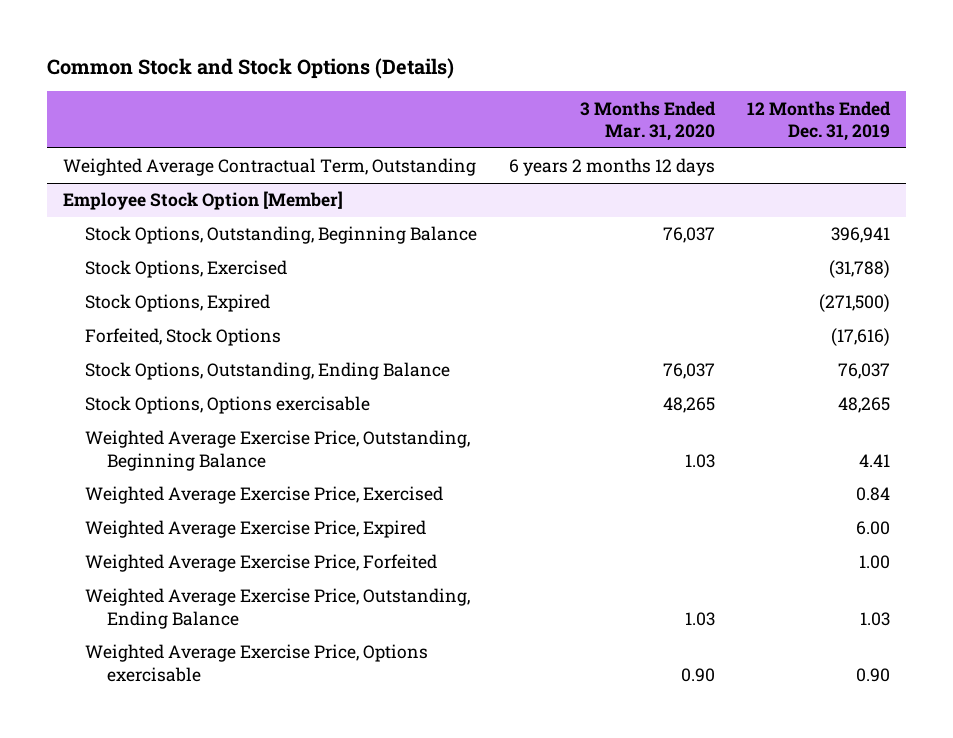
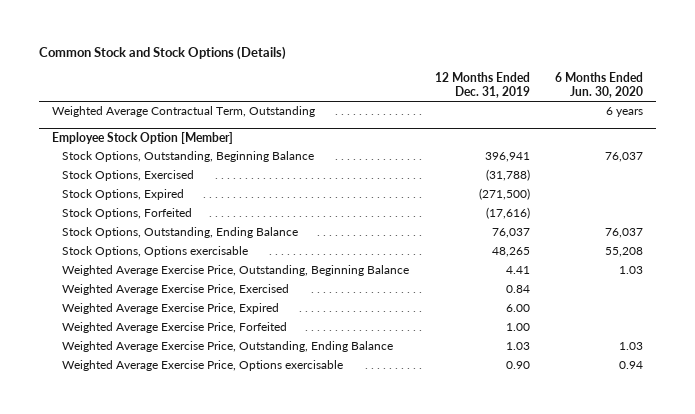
[579,100,716,141] 3 Months Ended Mar. 31, 2020 -> none
none -> [554,71,643,99] 6 Months Ended Jun. 30, 2020
[84,328,281,347] Forfeited, Stock Options -> [62,208,193,220] Stock Options, Forfeited

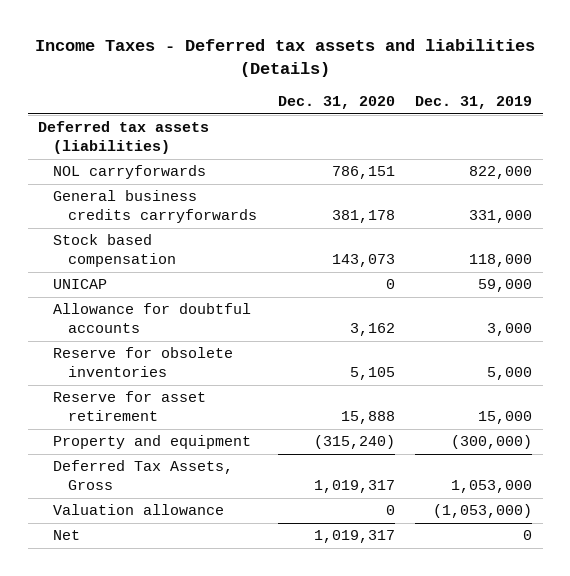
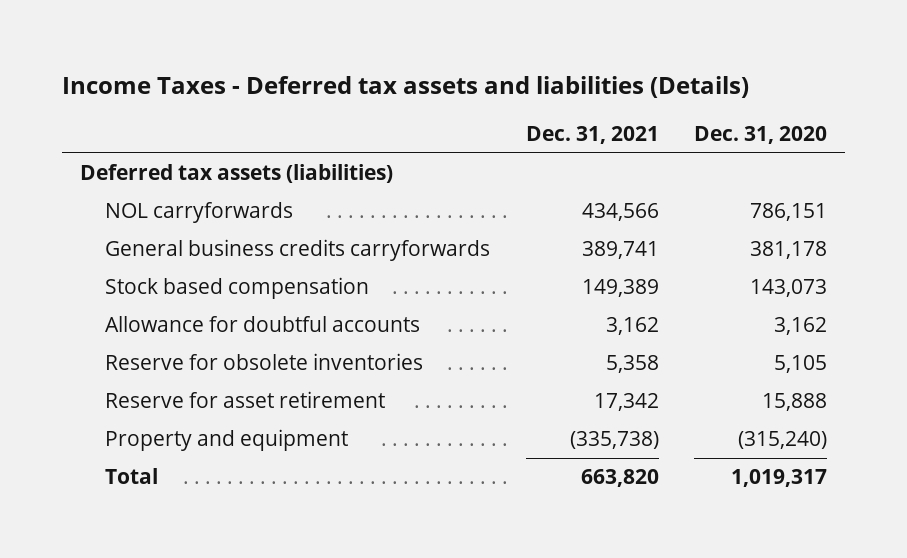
[415,95,533,109] Dec. 31, 2019 -> none
none -> [525,126,659,145] Dec. 31, 2021
[52,279,107,290] UNICAP -> none
[52,460,233,491] Deferred Tax Assets, Gross -> none
[52,504,224,516] Valuation allowance -> none
[52,530,80,541] Net -> [105,468,159,485] Total

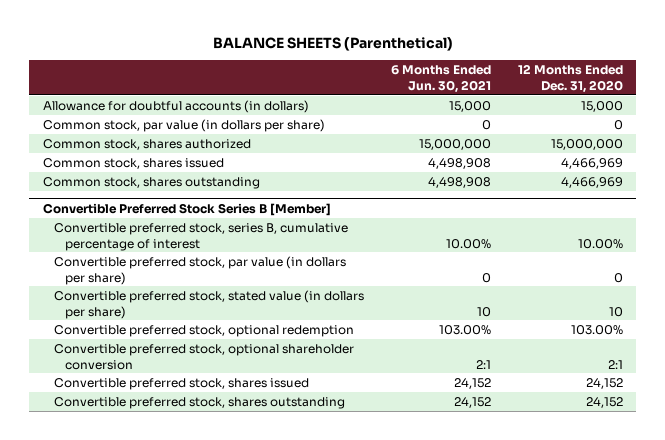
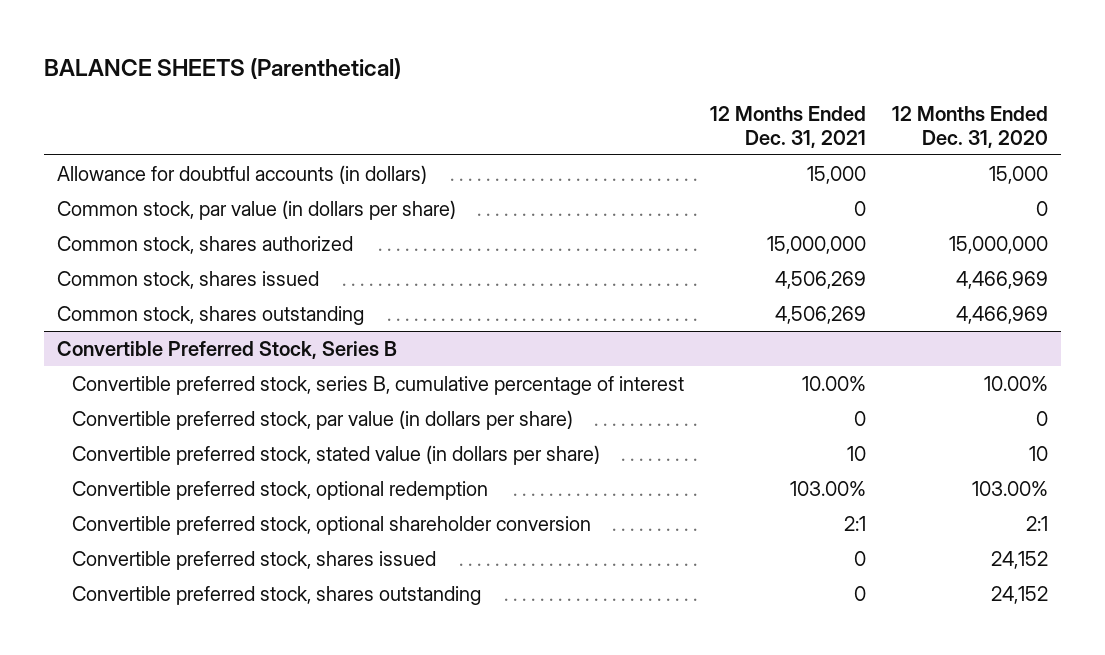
[390,65,491,93] 6 Months Ended Jun. 30, 2021 -> none
none -> [709,105,866,148] 12 Months Ended Dec. 31, 2021
[42,202,331,216] Convertible Preferred Stock Series B [Member] -> [57,340,398,359] Convertible Preferred Stock, Series B

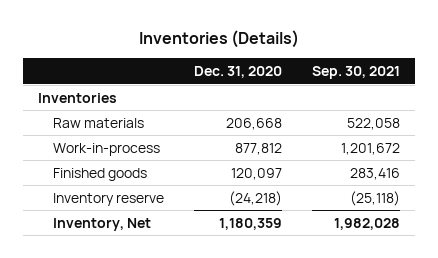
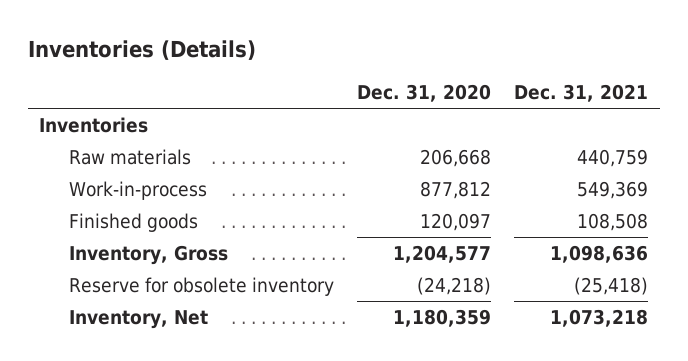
[311,66,400,80] Sep. 30, 2021 -> none
none -> [514,83,649,102] Dec. 31, 2021
none -> [69,244,229,265] Inventory, Gross
[52,192,164,206] Inventory reserve -> [69,276,335,296] Reserve for obsolete inventory

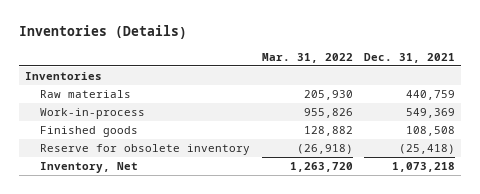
[357,83,492,102] Dec. 31, 2020 -> none
none -> [261,52,353,63] Mar. 31, 2022
[69,244,229,265] Inventory, Gross -> none

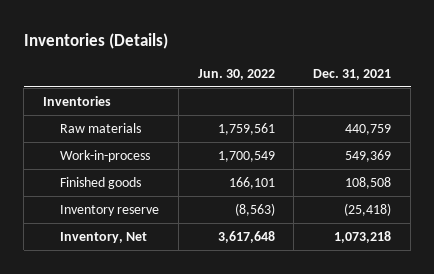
[261,52,353,63] Mar. 31, 2022 -> none
none -> [197,68,275,80] Jun. 30, 2022
[40,144,251,156] Reserve for obsolete inventory -> [60,205,160,217] Inventory reserve

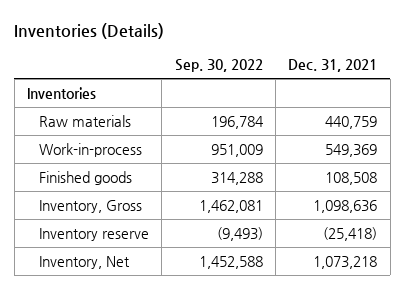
[197,68,275,80] Jun. 30, 2022 -> none
none -> [174,59,263,73] Sep. 30, 2022
none -> [39,200,143,214] Inventory, Gross

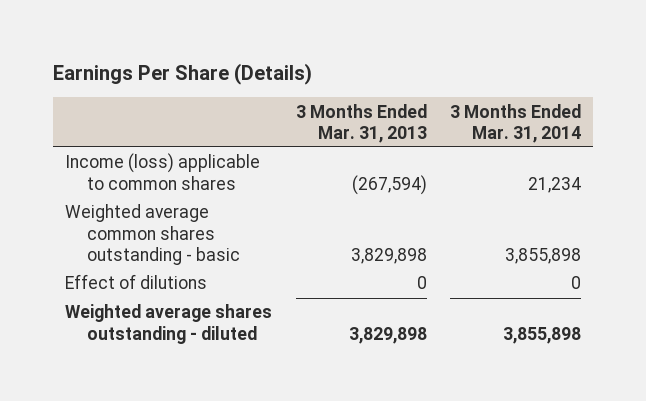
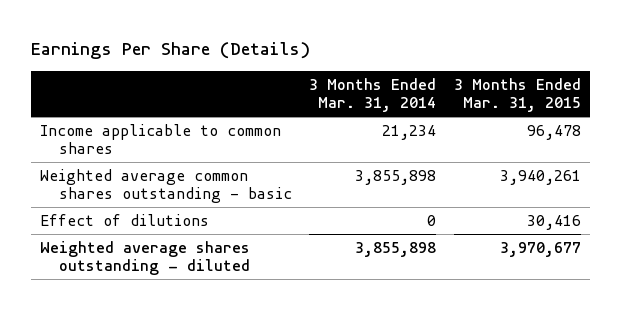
[295,103,427,143] 3 Months Ended Mar. 31, 2013 -> none
none -> [454,78,582,113] 3 Months Ended Mar. 31, 2015
[64,153,260,190] Income (loss) applicable to common shares -> [39,123,281,155] Income applicable to common shares

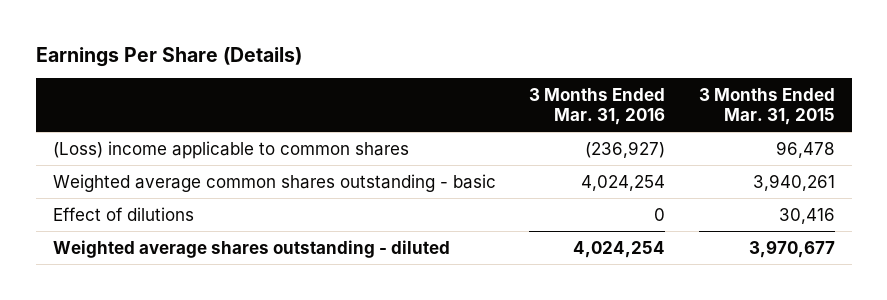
[309,78,437,113] 3 Months Ended Mar. 31, 2014 -> none
none -> [529,88,666,125] 3 Months Ended Mar. 31, 2016
[39,123,281,155] Income applicable to common shares -> [52,140,409,159] (Loss) income applicable to common shares

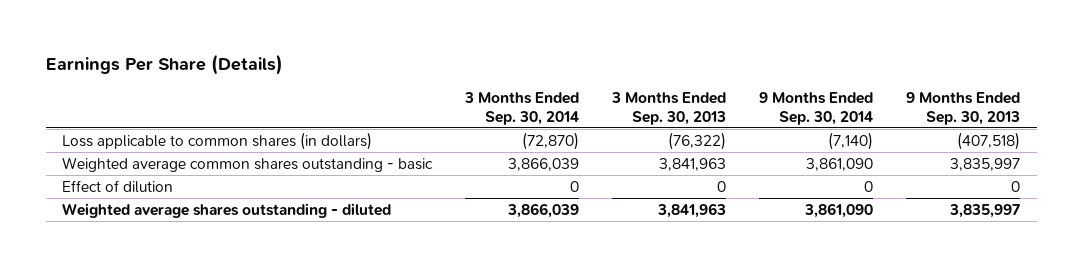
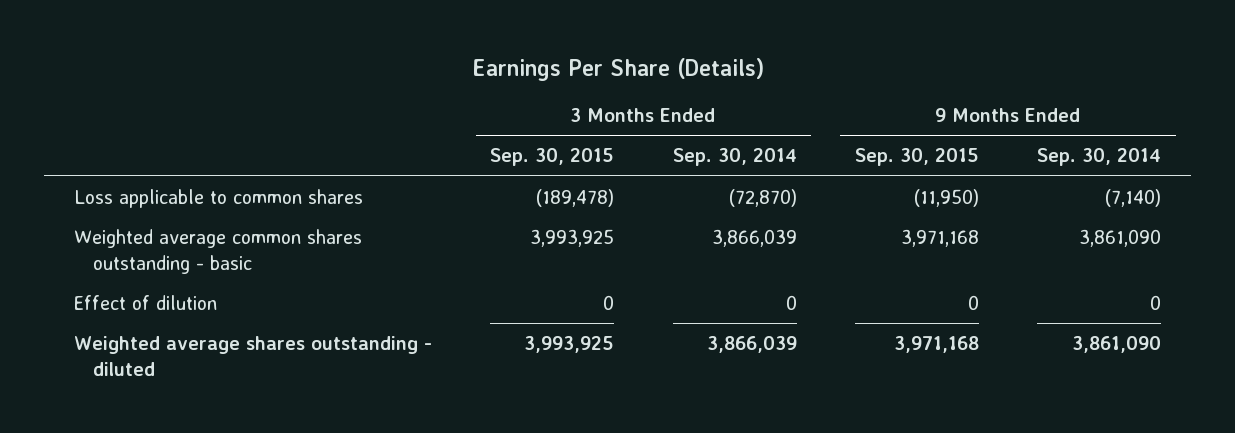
[611,91,727,125] 3 Months Ended Sep. 30, 2013 -> none
[906,91,1021,125] 9 Months Ended Sep. 30, 2013 -> none
none -> [490,148,615,167] Sep. 30, 2015
none -> [855,148,980,167] Sep. 30, 2015
[62,131,373,150] Loss applicable to common shares (in dollars) -> [73,188,363,208] Loss applicable to common shares

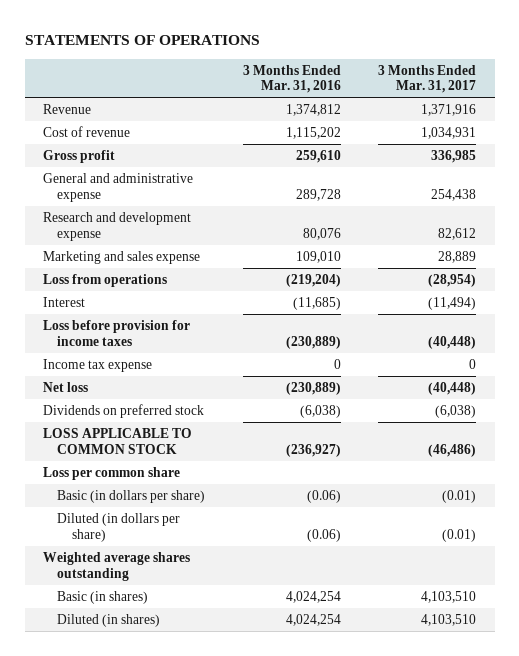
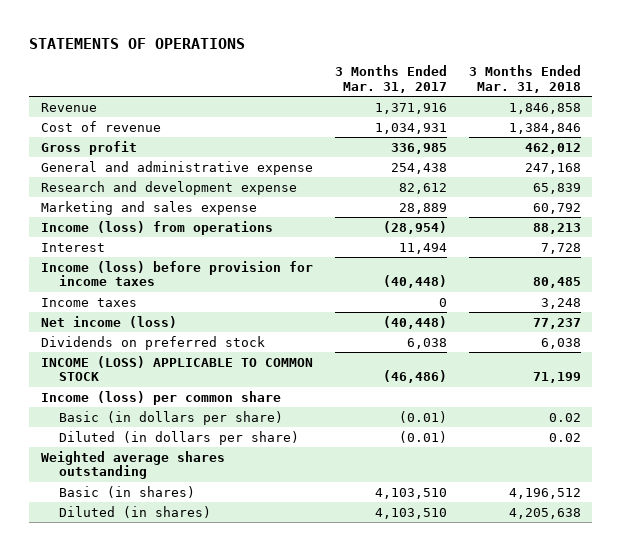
[242,64,341,94] 3 Months Ended Mar. 31, 2016 -> none
none -> [469,65,582,94] 3 Months Ended Mar. 31, 2018
[43,273,168,287] Loss from operations -> [40,220,273,235] Income (loss) from operations
[427,296,476,310] (11,494) -> [398,242,447,254] 11,494
[43,319,191,346] Loss before provision for income taxes -> [40,260,313,287] Income (loss) before provision for income taxes
[43,358,153,372] Income tax expense -> [40,297,137,307] Income taxes
[43,381,89,392] Net loss -> [40,315,177,328] Net income (loss)
[434,404,476,418] (6,038) -> [406,337,447,349] 6,038
[43,427,193,454] LOSS APPLICABLE TO COMMON STOCK -> [40,355,313,382] INCOME (LOSS) APPLICABLE TO COMMON STOCK
[43,466,181,480] Loss per common share -> [40,390,281,405] Income (loss) per common share

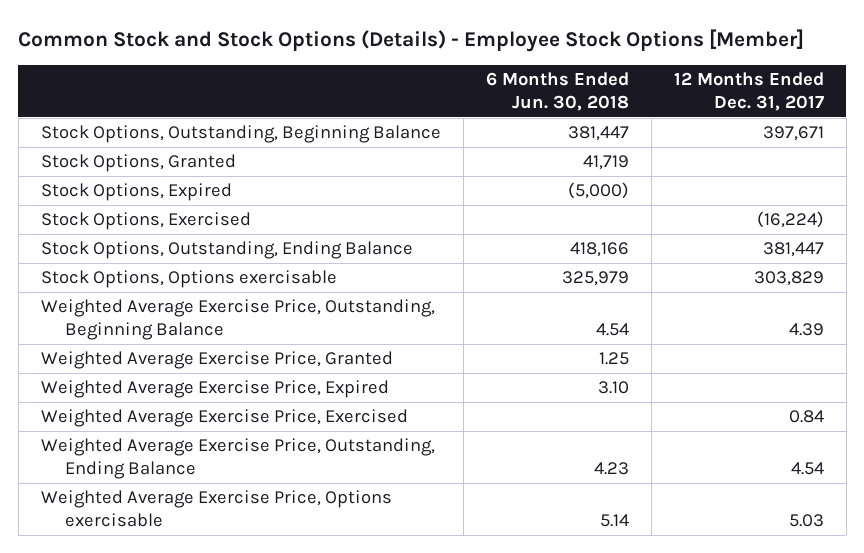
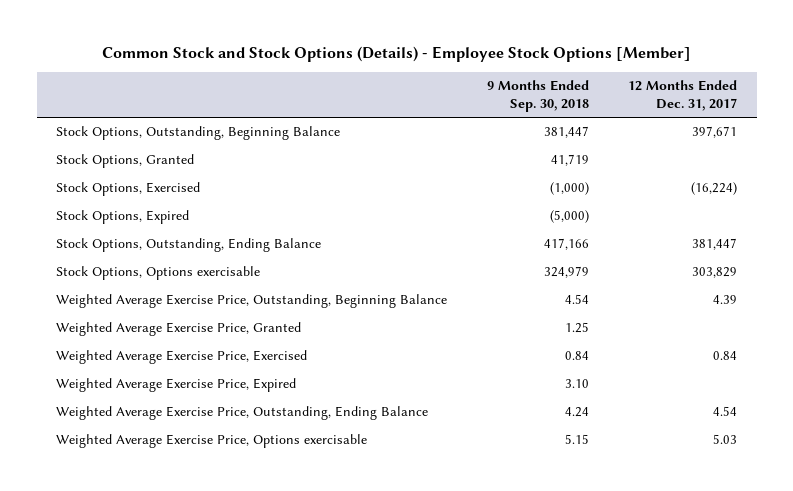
[485,72,629,112] 6 Months Ended Jun. 30, 2018 -> none
none -> [486,80,589,112] 9 Months Ended Sep. 30, 2018
[40,183,232,202] Stock Options, Expired -> [56,210,190,225] Stock Options, Expired
[40,380,389,399] Weighted Average Exercise Price, Expired -> [56,378,297,393] Weighted Average Exercise Price, Expired

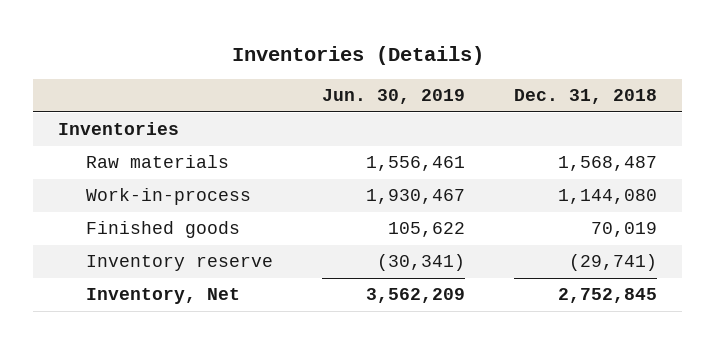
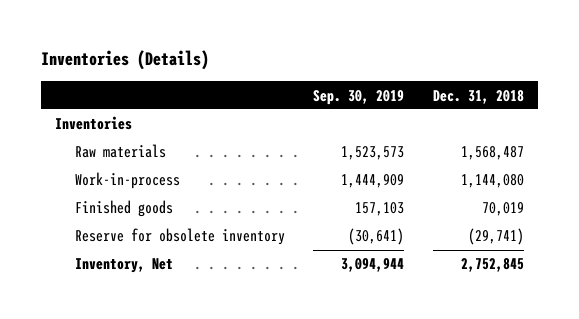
[322,89,466,105] Jun. 30, 2019 -> none
none -> [313,89,405,105] Sep. 30, 2019
[86,255,274,272] Inventory reserve -> [74,228,285,246] Reserve for obsolete inventory

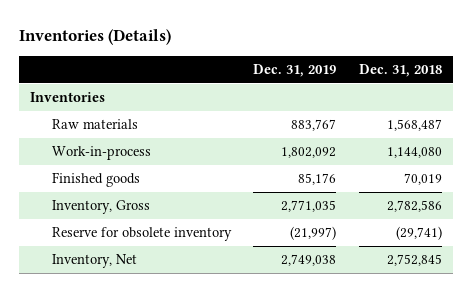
[313,89,405,105] Sep. 30, 2019 -> none
none -> [253,64,337,78] Dec. 31, 2019
none -> [51,200,150,215] Inventory, Gross

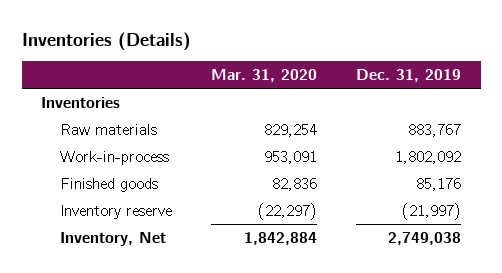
[358,64,442,78] Dec. 31, 2018 -> none
none -> [210,68,317,82] Mar. 31, 2020
[51,200,150,215] Inventory, Gross -> none
[51,227,232,242] Reserve for obsolete inventory -> [59,204,172,219] Inventory reserve

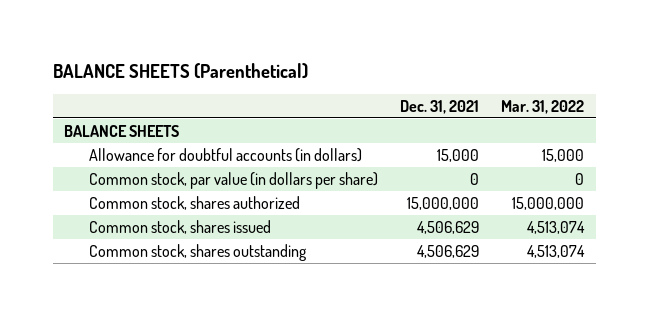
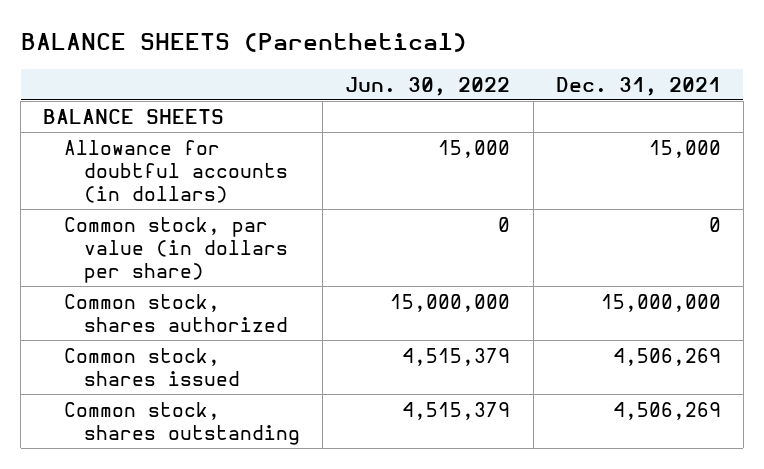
[501,99,585,114] Mar. 31, 2022 -> none
none -> [345,76,511,96] Jun. 30, 2022
[417,220,480,234] 4,506,629 -> [612,347,721,366] 4,506,269
[417,244,480,258] 4,506,629 -> [612,401,721,420] 4,506,269

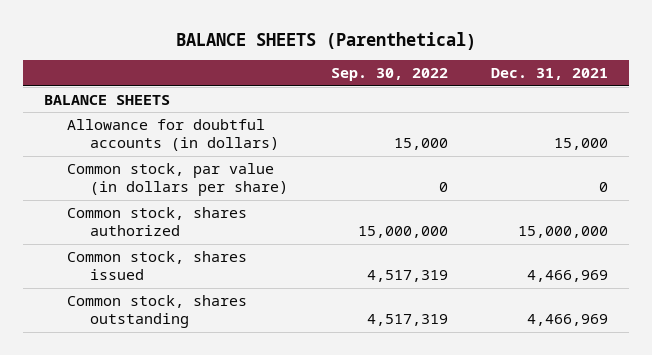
[345,76,511,96] Jun. 30, 2022 -> none
none -> [330,68,448,82] Sep. 30, 2022
[612,347,721,366] 4,506,269 -> [526,270,608,283] 4,466,969
[612,401,721,420] 4,506,269 -> [526,314,608,327] 4,466,969

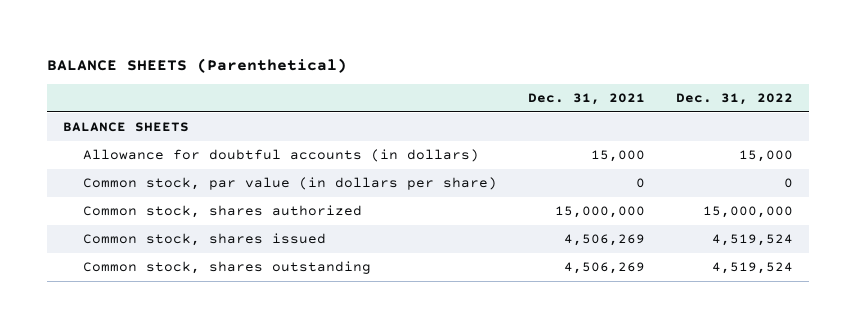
[330,68,448,82] Sep. 30, 2022 -> none
none -> [676,93,794,106] Dec. 31, 2022
[526,270,608,283] 4,466,969 -> [564,234,646,247] 4,506,269
[526,314,608,327] 4,466,969 -> [564,262,646,275] 4,506,269

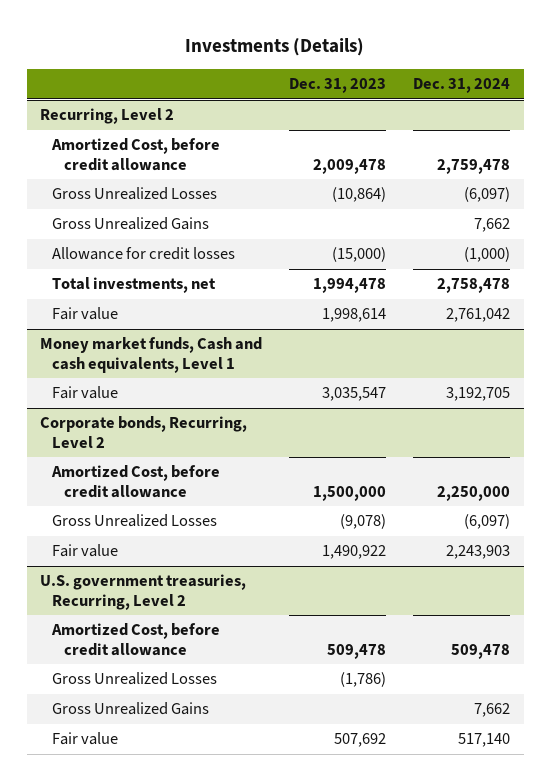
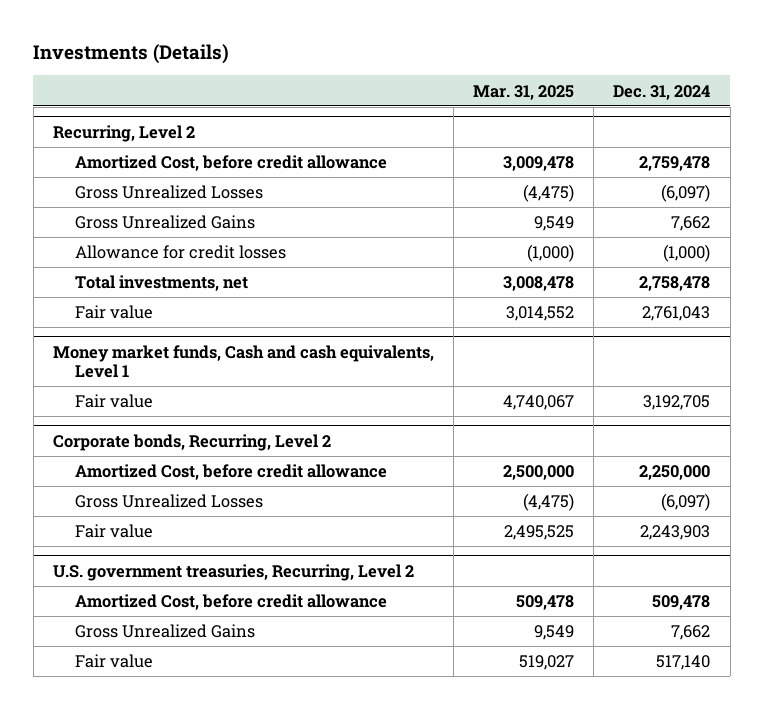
[289,78,387,94] Dec. 31, 2023 -> none
none -> [473,84,575,100] Mar. 31, 2025
[446,308,511,323] 2,761,042 -> [642,306,711,322] 2,761,043
[52,672,218,686] Gross Unrealized Losses -> none

